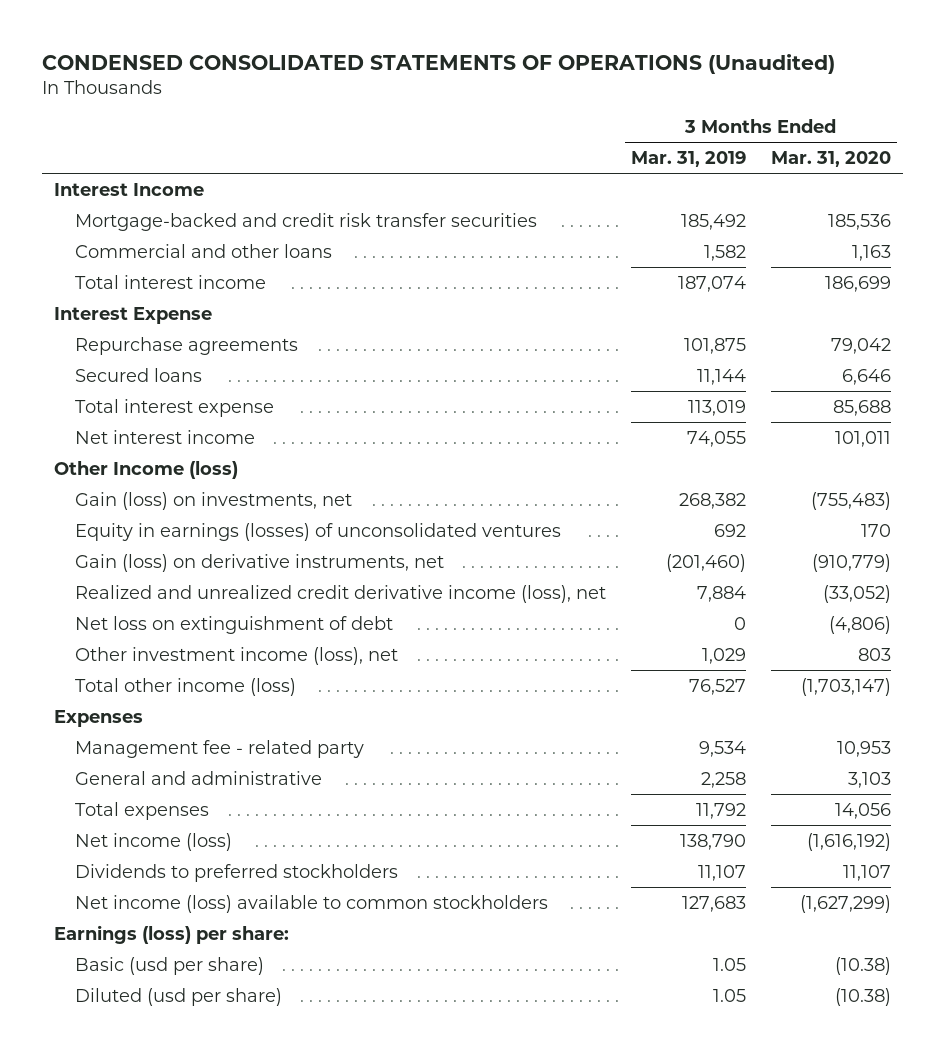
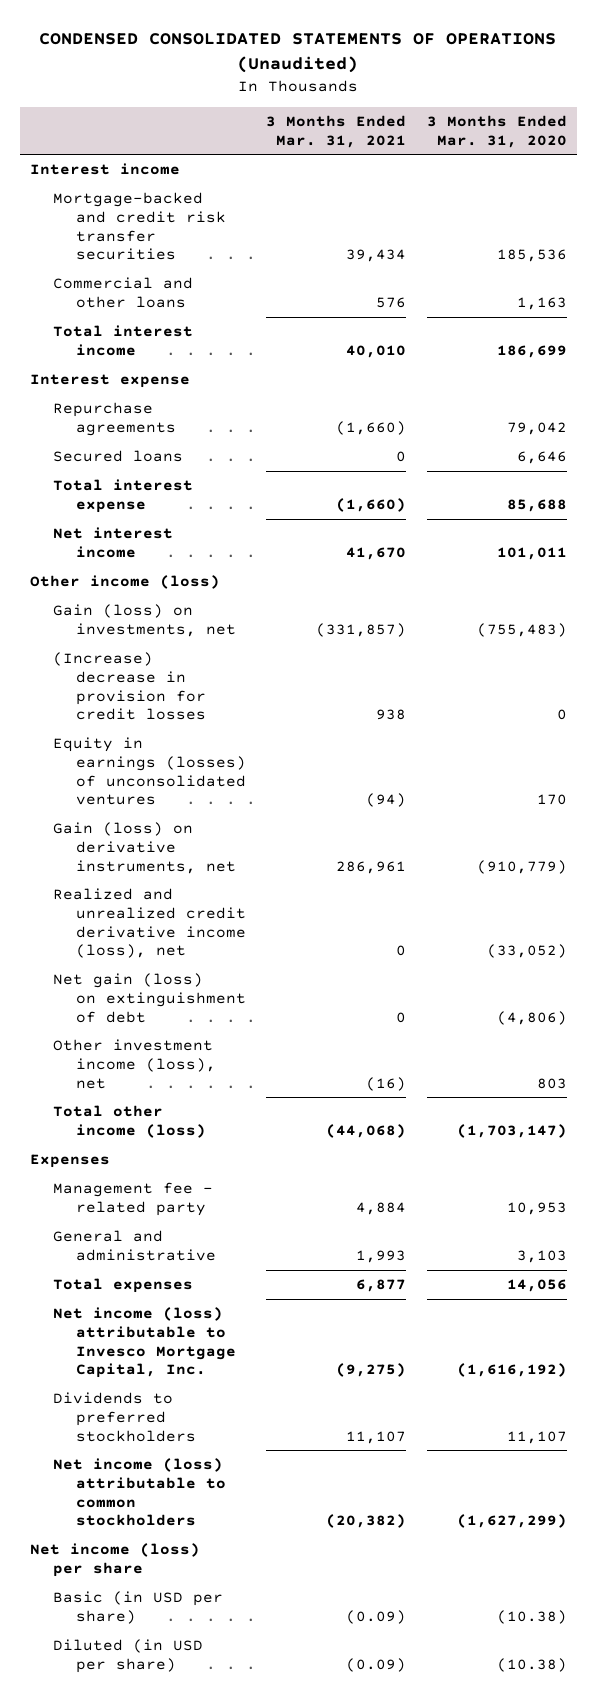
[631,151,747,168] Mar. 31, 2019 -> none
none -> [266,114,407,148] 3 Months Ended Mar. 31, 2021
[54,182,205,196] Interest Income -> [29,163,180,176] Interest income
[54,306,213,324] Interest Expense -> [29,374,190,389] Interest expense
[54,460,239,479] Other Income (loss) -> [29,575,220,590] Other income (loss)
none -> [52,652,206,721] (Increase) decrease in provision for credit losses
[75,615,394,634] Net loss on extinguishment of debt -> [52,973,246,1023] Net gain (loss) on extinguishment of debt
[75,832,233,851] Net income (loss) -> [52,1307,236,1379] Net income (loss) attributable to Invesco Mortgage Capital, Inc.
[75,894,549,913] Net income (loss) available to common stockholders -> [52,1458,226,1527] Net income (loss) attributable to common stockholders
[54,924,290,944] Earnings (loss) per share: -> [29,1543,200,1577] Net income (loss) per share
[75,956,265,975] Basic (usd per share) -> [52,1591,223,1624] Basic (in USD per share)
[75,987,283,1006] Diluted (usd per share) -> [52,1639,203,1673] Diluted (in USD per share)

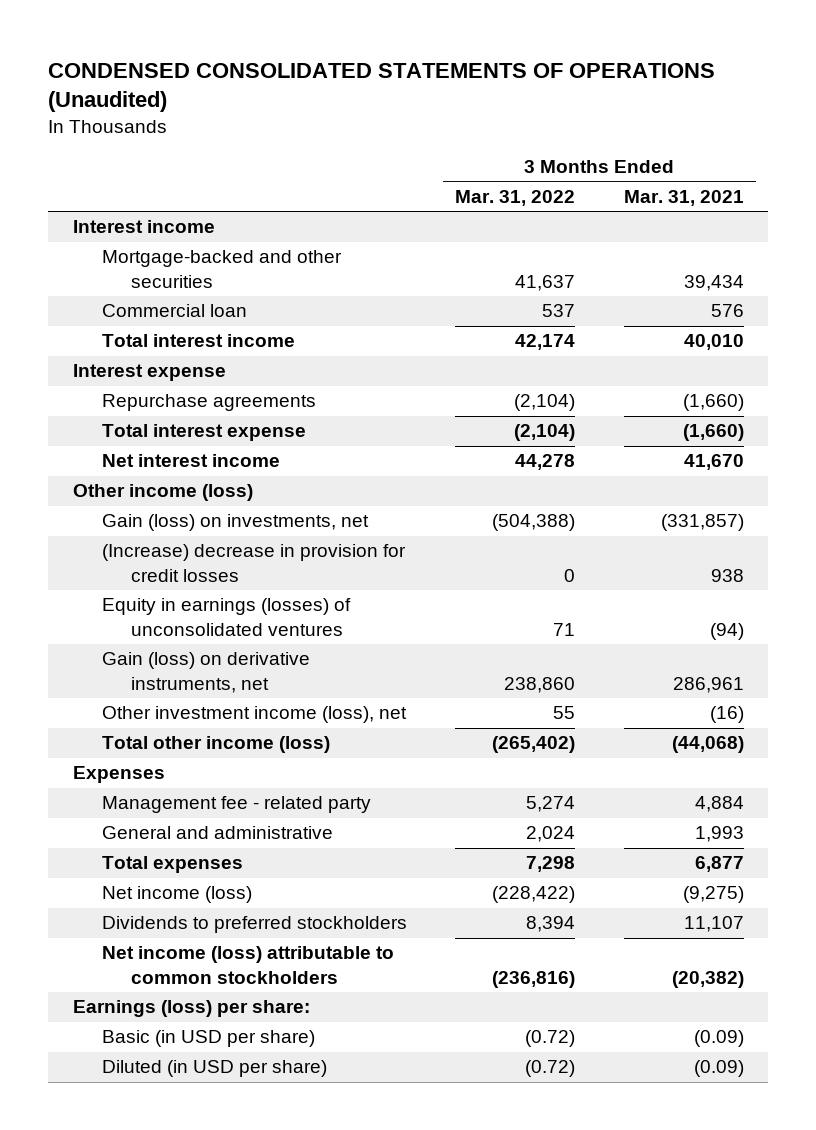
[426,114,567,148] 3 Months Ended Mar. 31, 2020 -> none
none -> [455,190,576,207] Mar. 31, 2022
[52,192,226,261] Mortgage-backed and credit risk transfer securities -> [101,250,342,288] Mortgage-backed and other securities
[52,277,193,308] Commercial and other loans -> [101,304,247,318] Commercial loan
[52,450,183,463] Secured loans -> none
[52,888,246,959] Realized and unrealized credit derivative income (loss), net -> none
[52,973,246,1023] Net gain (loss) on extinguishment of debt -> none
[52,1307,236,1379] Net income (loss) attributable to Invesco Mortgage Capital, Inc. -> [101,886,252,904] Net income (loss)
[29,1543,200,1577] Net income (loss) per share -> [72,1000,310,1018] Earnings (loss) per share:

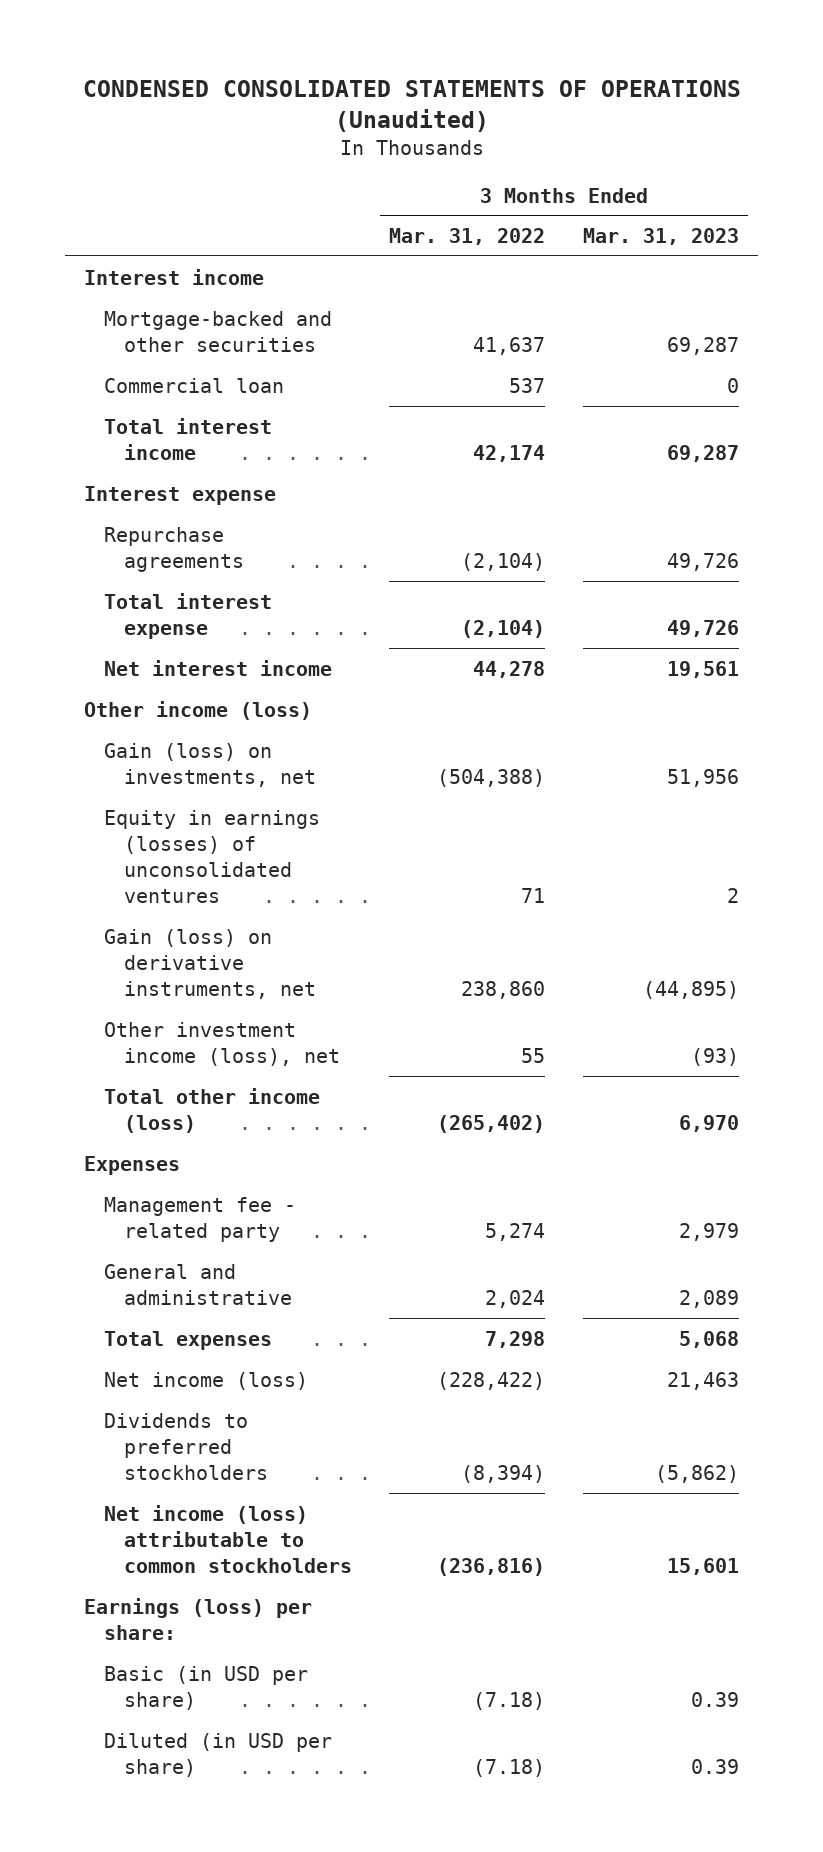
[623,190,744,207] Mar. 31, 2021 -> none
none -> [583,228,740,246] Mar. 31, 2023
[101,544,406,582] (Increase) decrease in provision for credit losses -> none
[526,916,576,933] 8,394 -> [461,1464,546,1483] (8,394)
[525,1030,576,1048] (0.72) -> [473,1691,546,1710] (7.18)
[525,1060,576,1078] (0.72) -> [473,1758,546,1777] (7.18)

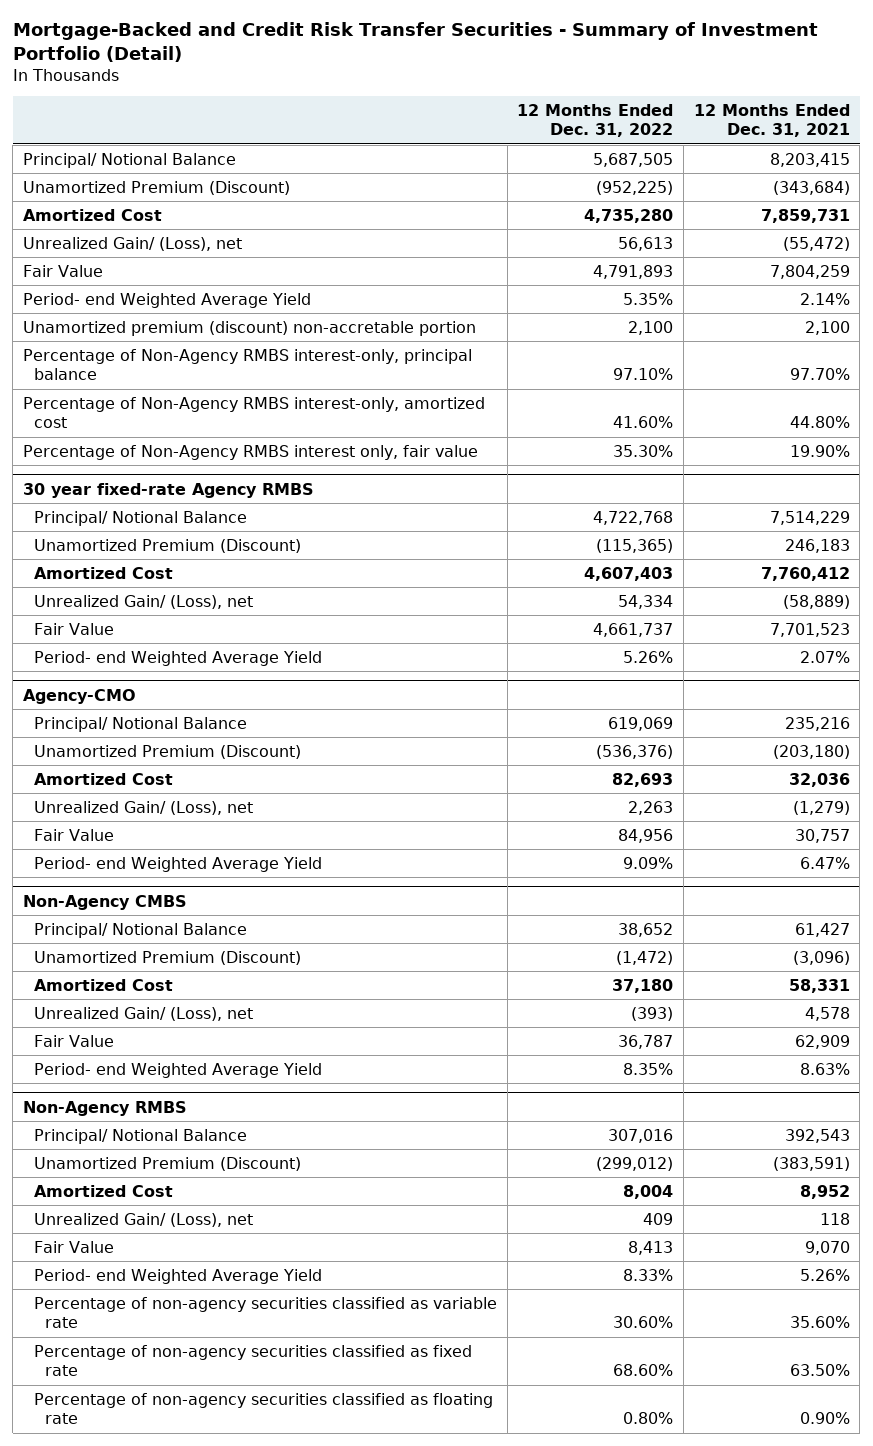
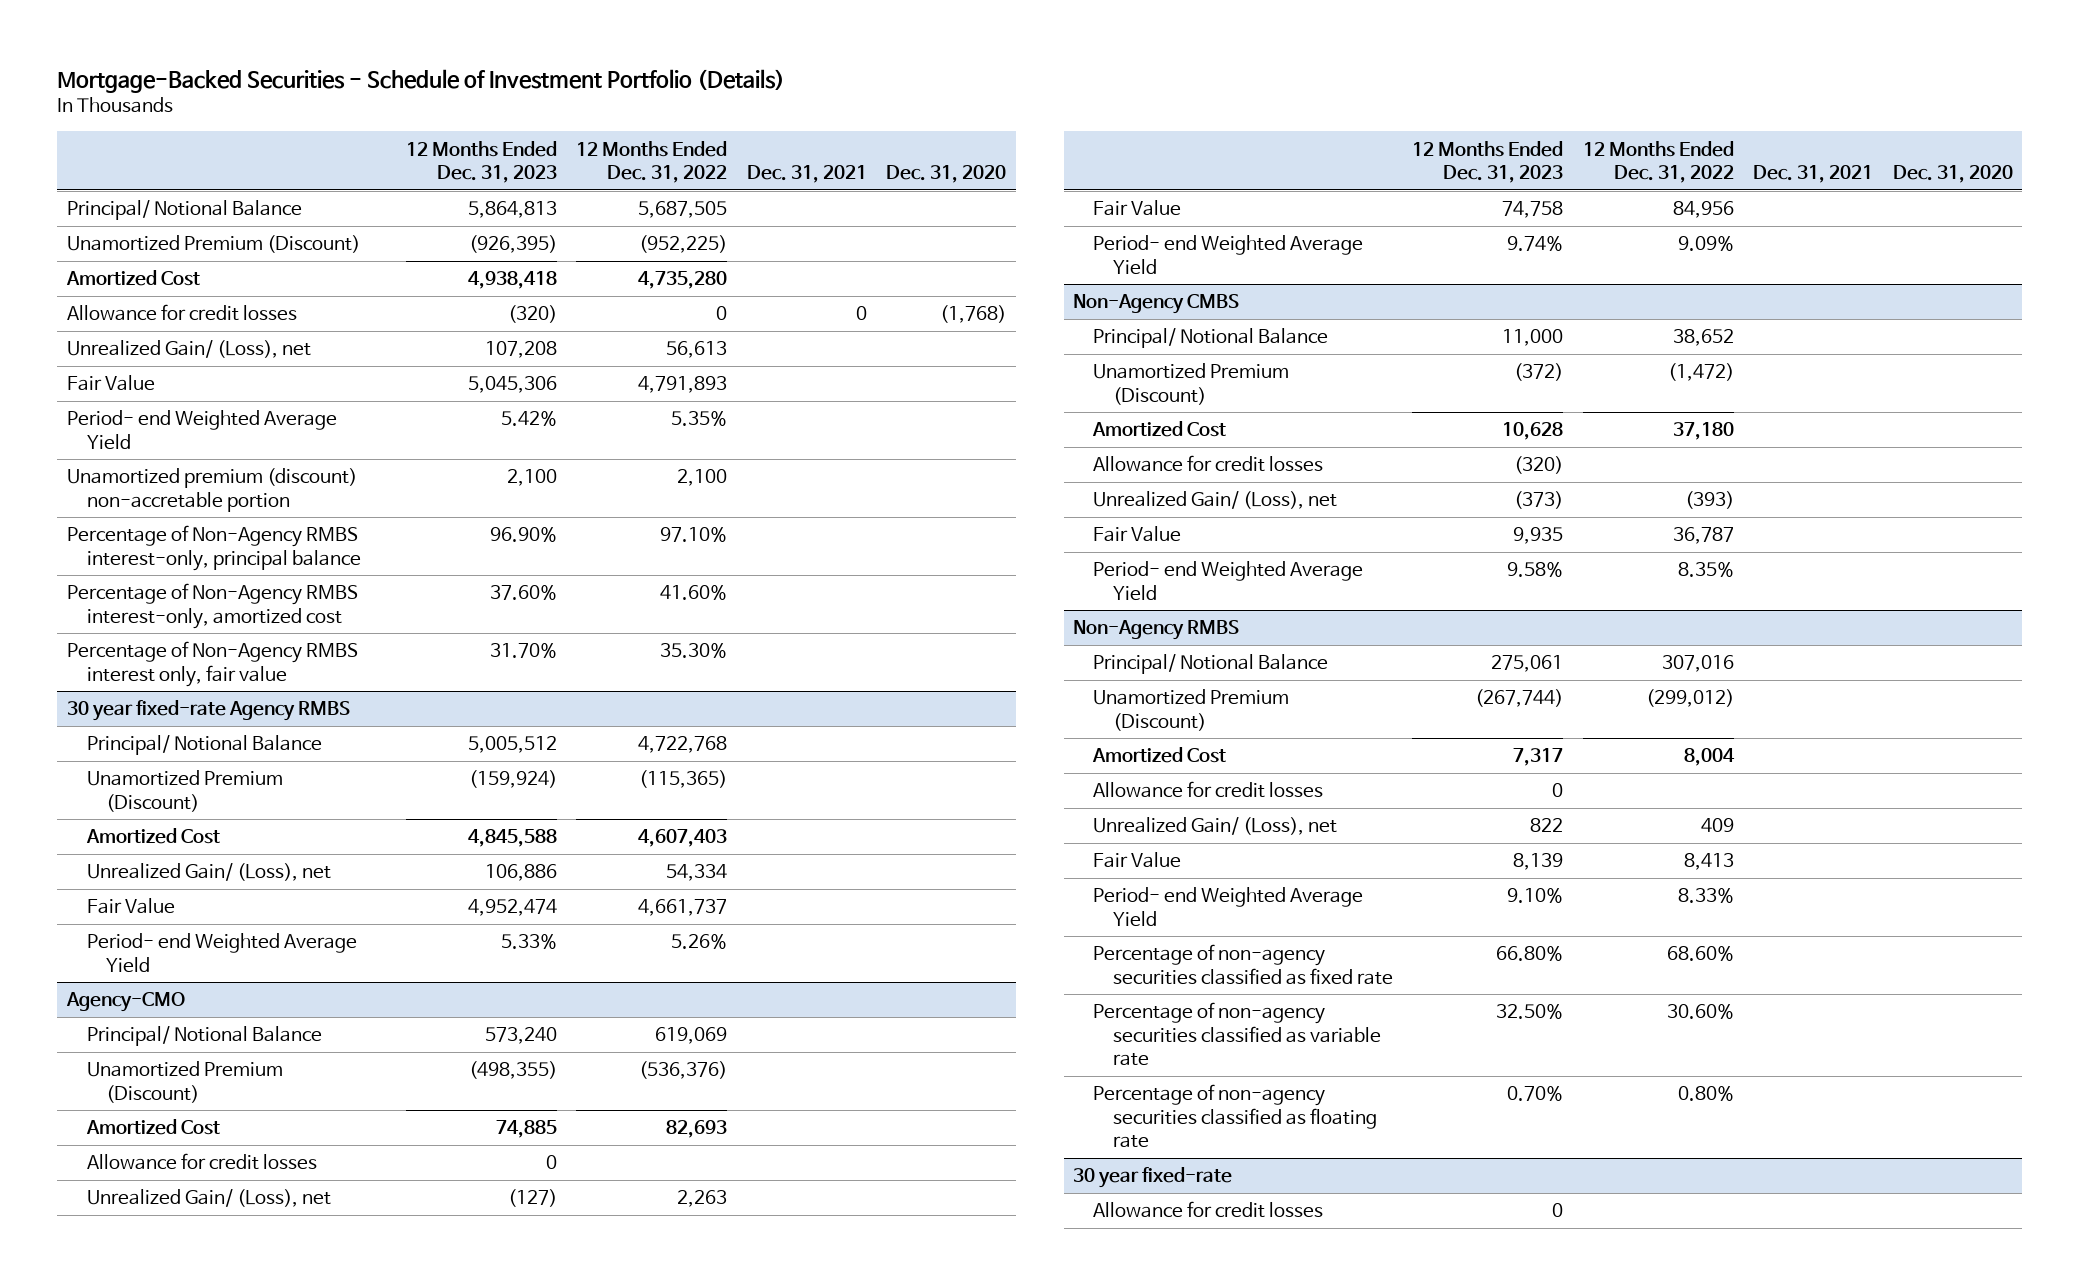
[12,22,818,63] Mortgage-Backed and Credit Risk Transfer Securities - Summary of Investment Portfolio (Detail) -> [57,68,786,93] Mortgage-Backed Securities - Schedule of Investment Portfolio (Details)
[693,103,850,138] 12 Months Ended Dec. 31, 2021 -> none
none -> [405,140,557,183] 12 Months Ended Dec. 31, 2023
none -> [746,164,867,183] Dec. 31, 2021
none -> [886,164,1007,183] Dec. 31, 2020
none -> [66,304,297,322] Allowance for credit losses
none -> [86,1153,317,1171] Allowance for credit losses
none -> [1092,455,1323,473] Allowance for credit losses
none -> [1092,781,1323,799] Allowance for credit losses
[33,1296,497,1329] Percentage of non-agency securities classified as variable rate -> [1092,1002,1381,1067] Percentage of non-agency securities classified as variable rate
none -> [1073,1167,1233,1189] 30 year fixed-rate
none -> [1092,1201,1323,1219] Allowance for credit losses

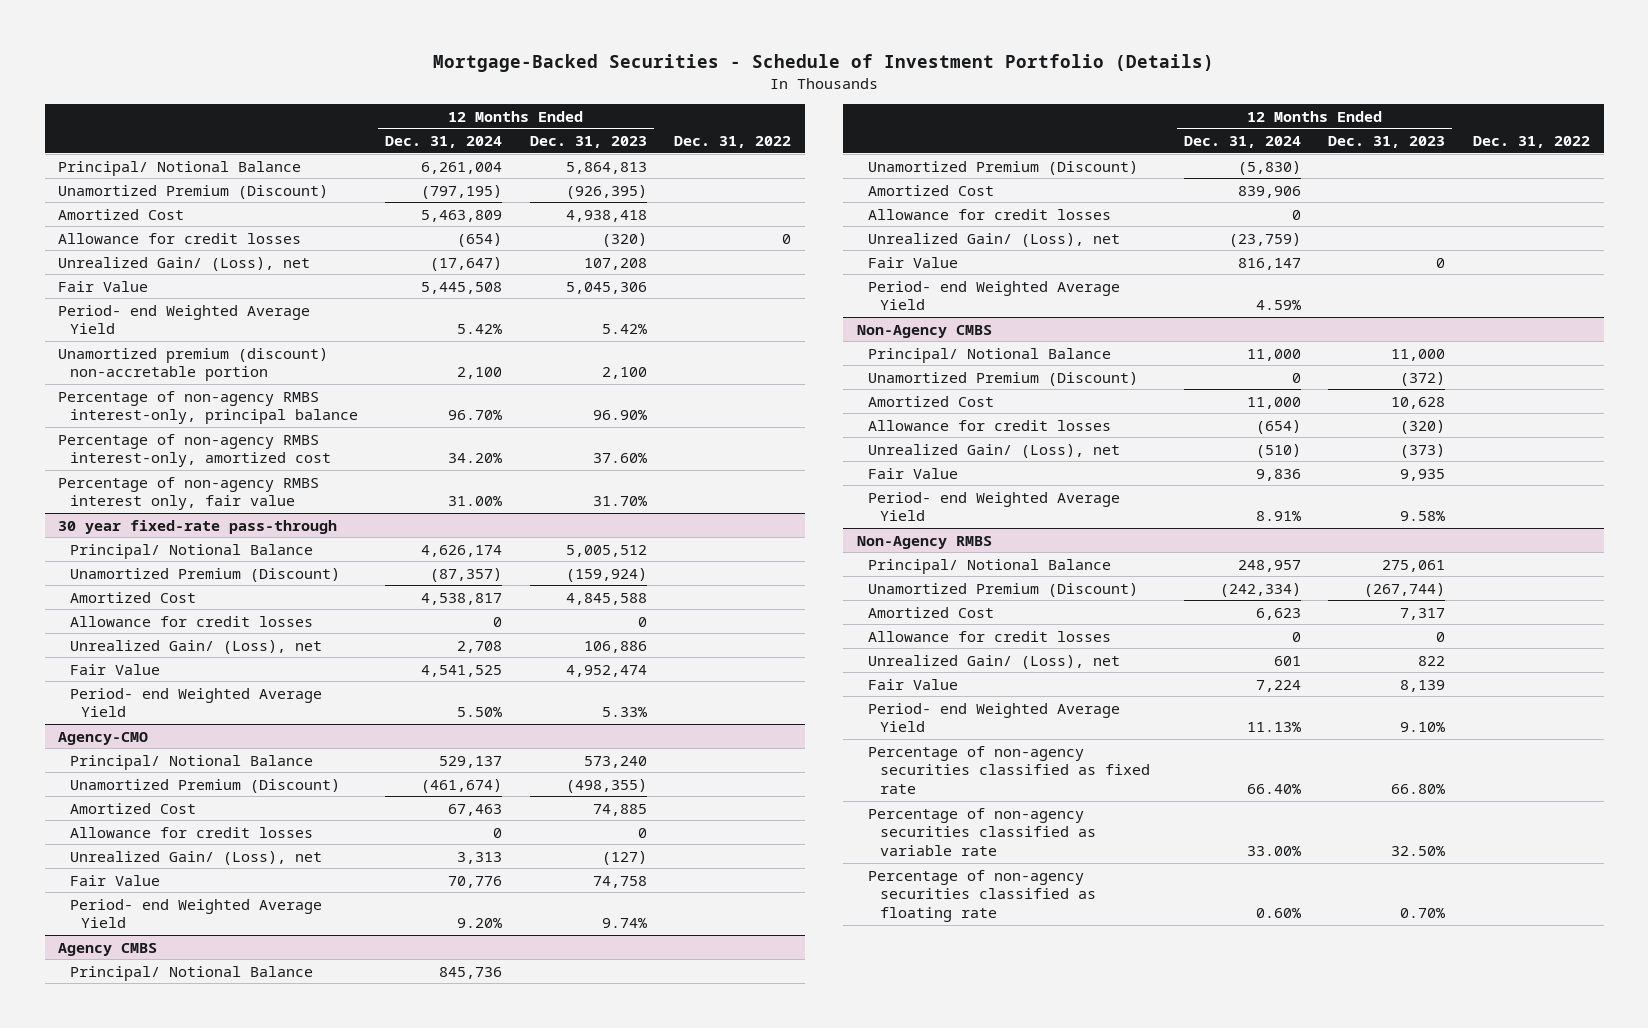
[576,140,728,183] 12 Months Ended Dec. 31, 2022 -> none
[746,164,867,183] Dec. 31, 2021 -> none
[886,164,1007,183] Dec. 31, 2020 -> none
none -> [385,136,503,149] Dec. 31, 2024
none -> [674,136,792,149] Dec. 31, 2022
[66,525,361,571] Percentage of Non-Agency RMBS interest-only, principal balance -> [58,390,358,425] Percentage of non-agency RMBS interest-only, principal balance
[66,583,358,629] Percentage of Non-Agency RMBS interest-only, amortized cost -> [58,433,331,468] Percentage of non-agency RMBS interest-only, amortized cost
[66,641,358,687] Percentage of Non-Agency RMBS interest only, fair value -> [58,476,320,511] Percentage of non-agency RMBS interest only, fair value
[66,700,350,722] 30 year fixed-rate Agency RMBS -> [58,519,338,534] 30 year fixed-rate pass-through
none -> [69,615,313,627] Allowance for credit losses
none -> [58,942,158,956] Agency CMBS
none -> [69,965,313,981] Principal/ Notional Balance
none -> [868,160,1139,175] Unamortized Premium (Discount)
none -> [868,184,995,196] Amortized Cost
none -> [868,208,1112,220] Allowance for credit losses
none -> [868,232,1121,247] Unrealized Gain/ (Loss), net
none -> [868,256,959,268] Fair Value
none -> [868,280,1121,311] Period- end Weighted Average Yield
[1073,1167,1233,1189] 30 year fixed-rate -> none
[1092,1201,1323,1219] Allowance for credit losses -> none

